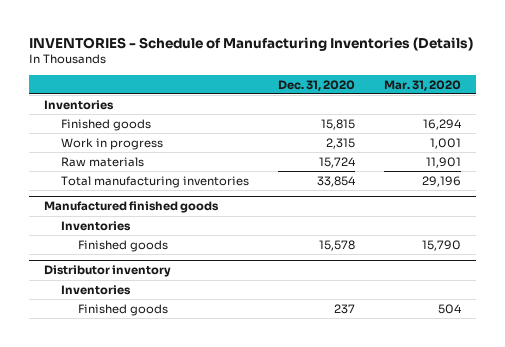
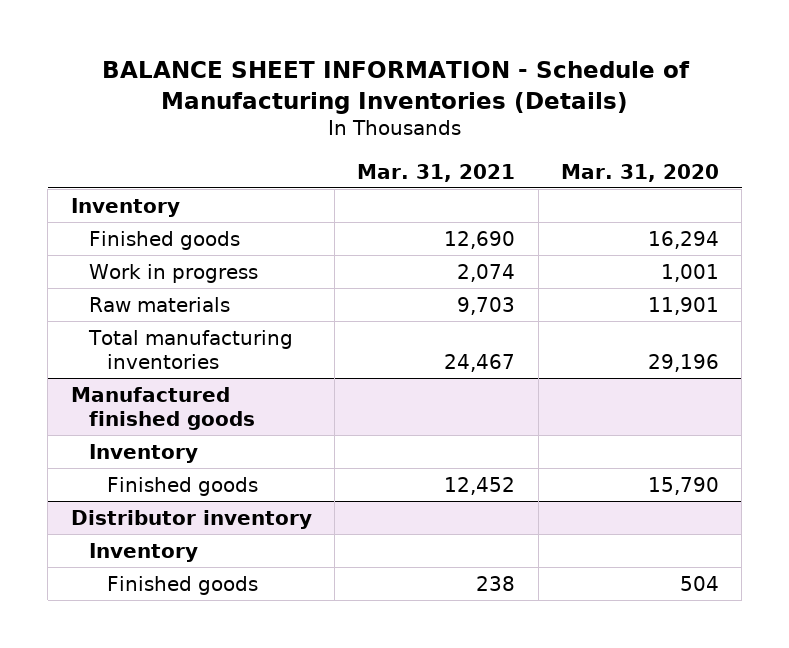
[29,36,474,51] INVENTORIES - Schedule of Manufacturing Inventories (Details) -> [101,61,690,114] BALANCE SHEET INFORMATION - Schedule of Manufacturing Inventories (Details)
[277,79,355,91] Dec. 31, 2020 -> none
none -> [357,163,516,182] Mar. 31, 2021
[43,99,114,110] Inventories -> [70,197,180,217] Inventory
[60,220,131,231] Inventories -> [88,443,198,463] Inventory
[60,284,131,295] Inventories -> [88,542,198,562] Inventory

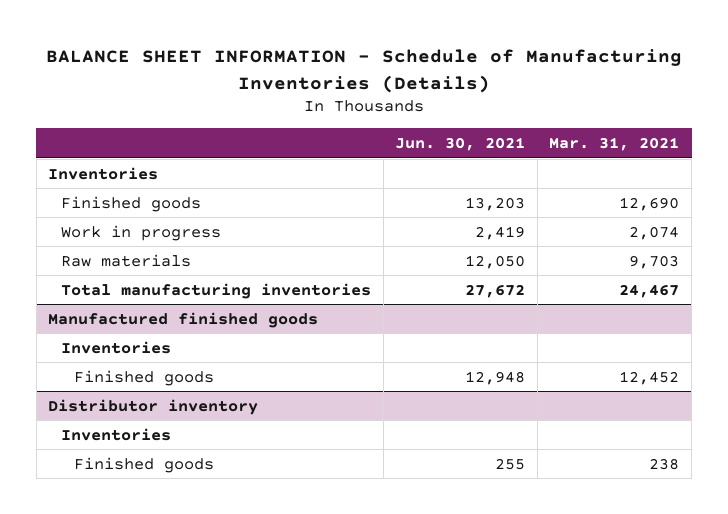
[560,163,719,182] Mar. 31, 2020 -> none
none -> [395,136,526,151] Jun. 30, 2021
[70,197,180,217] Inventory -> [48,166,159,180] Inventories
[88,443,198,463] Inventory -> [61,340,172,354] Inventories
[88,542,198,562] Inventory -> [61,427,172,441] Inventories

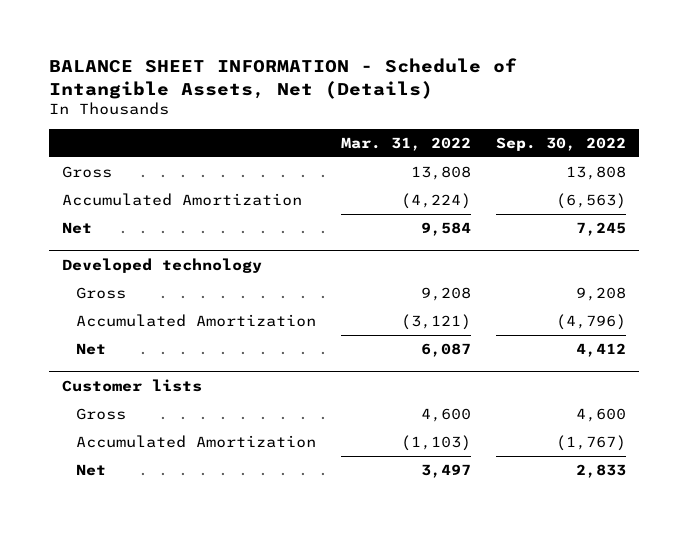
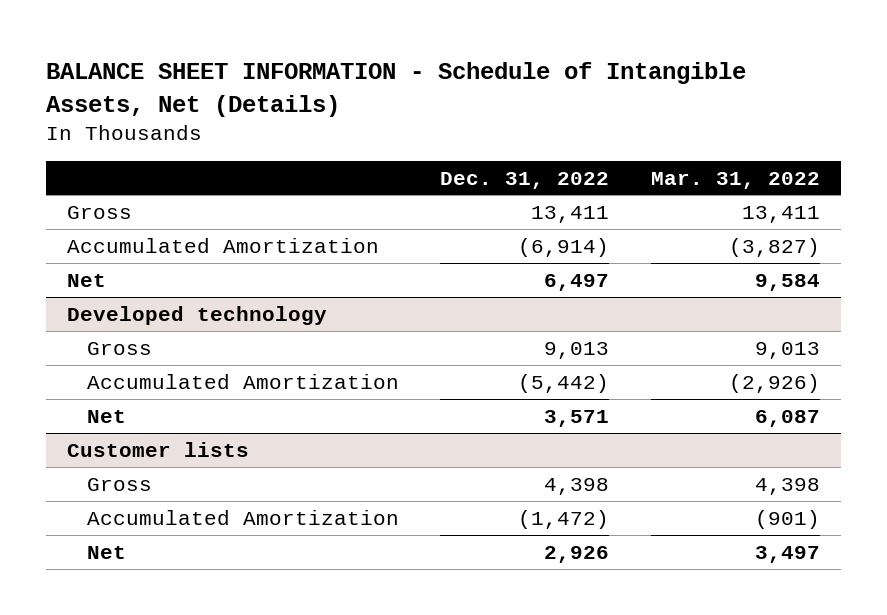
[496,136,627,151] Sep. 30, 2022 -> none
none -> [440,171,610,189] Dec. 31, 2022
[410,166,471,181] 13,808 -> [741,205,820,223] 13,411
[400,193,471,210] (4,224) -> [728,237,820,257] (3,827)
[420,287,471,302] 9,208 -> [754,341,820,359] 9,013
[400,314,471,331] (3,121) -> [728,373,820,393] (2,926)
[420,408,471,423] 4,600 -> [754,477,820,495] 4,398
[400,435,471,452] (1,103) -> [754,509,820,529] (901)

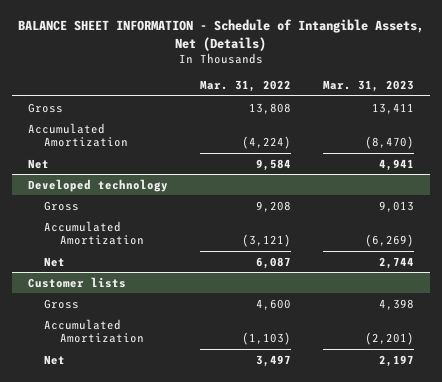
[440,171,610,189] Dec. 31, 2022 -> none
none -> [323,80,415,93] Mar. 31, 2023
[741,205,820,223] 13,411 -> [249,102,292,114] 13,808
[728,237,820,257] (3,827) -> [242,136,292,150] (4,224)
[754,341,820,359] 9,013 -> [256,200,292,212] 9,208
[728,373,820,393] (2,926) -> [242,234,292,248] (3,121)
[754,477,820,495] 4,398 -> [256,298,292,310] 4,600
[754,509,820,529] (901) -> [242,332,292,346] (1,103)

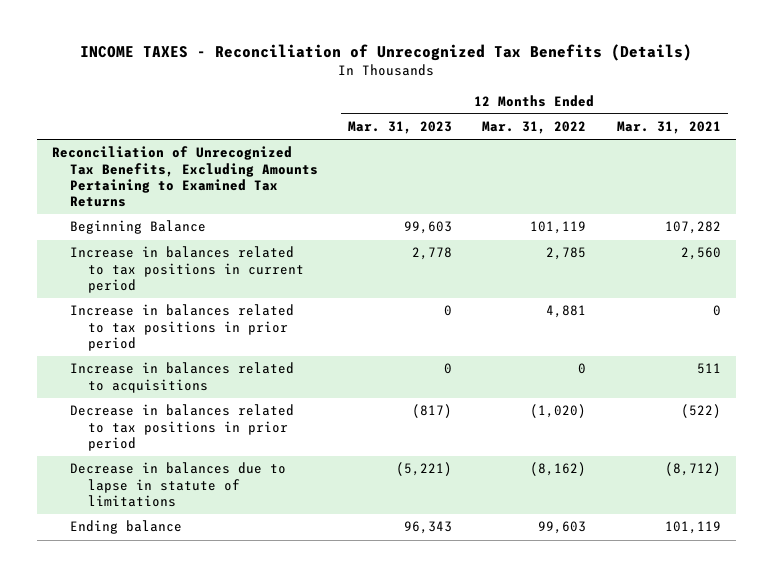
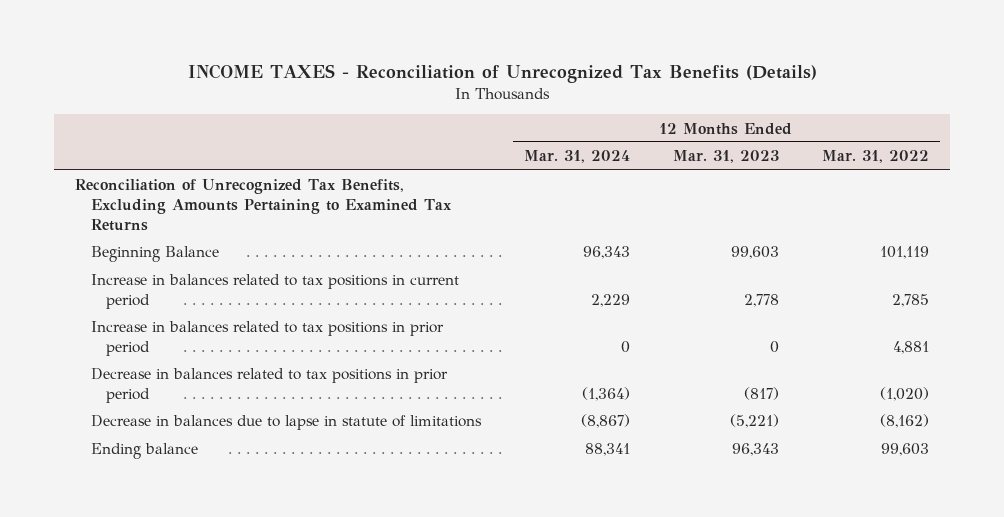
[616,121,721,135] Mar. 31, 2021 -> none
none -> [523,150,630,164] Mar. 31, 2024
[70,362,295,393] Increase in balances related to acquisitions -> none

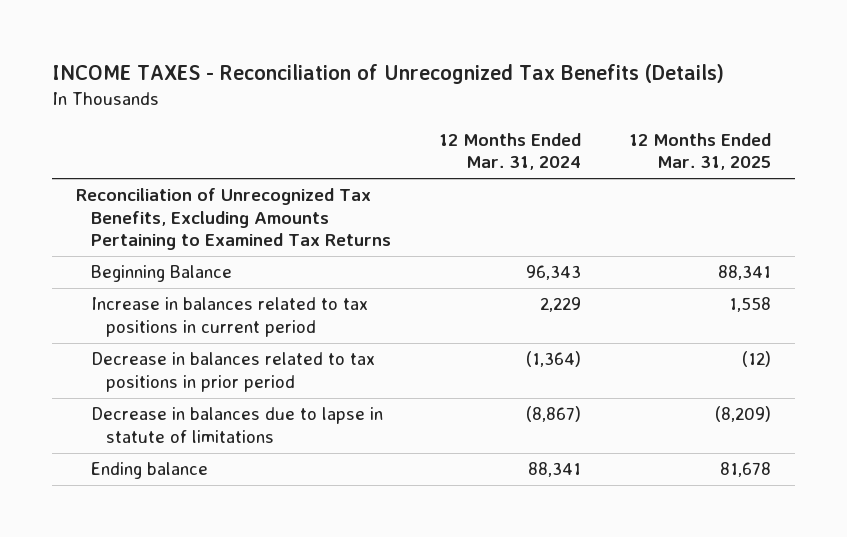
[672,150,779,164] Mar. 31, 2023 -> none
[821,150,929,164] Mar. 31, 2022 -> none
none -> [628,132,771,171] 12 Months Ended Mar. 31, 2025
[90,321,444,356] Increase in balances related to tax positions in prior period -> none

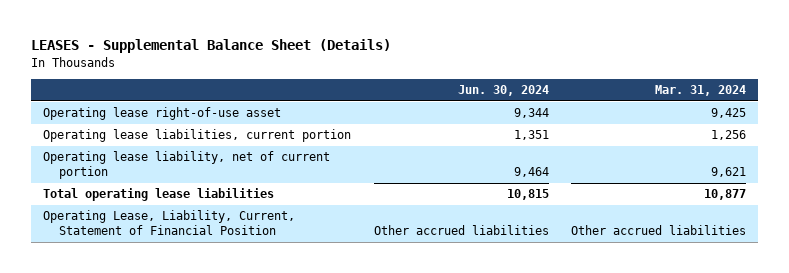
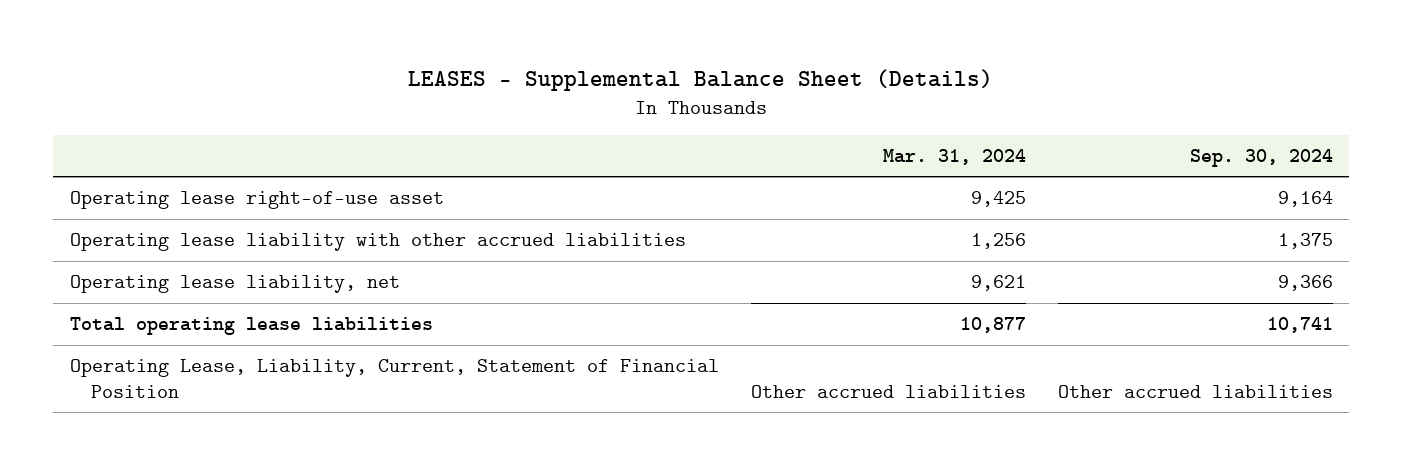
[457,85,549,97] Jun. 30, 2024 -> none
none -> [1189,148,1333,167] Sep. 30, 2024
[42,129,351,143] Operating lease liabilities, current portion -> [69,233,686,252] Operating lease liability with other accrued liabilities
[42,151,330,180] Operating lease liability, net of current portion -> [69,275,400,294] Operating lease liability, net

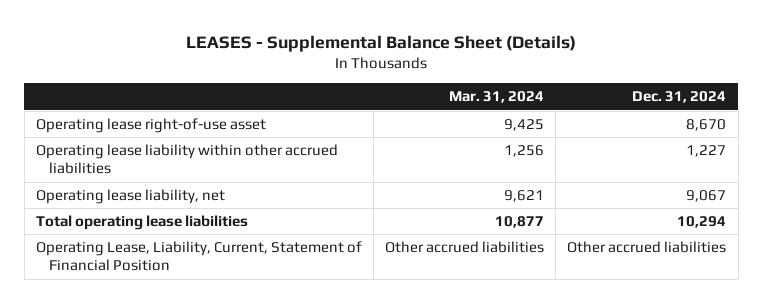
[1189,148,1333,167] Sep. 30, 2024 -> none
none -> [632,91,727,104] Dec. 31, 2024
[69,233,686,252] Operating lease liability with other accrued liabilities -> [35,144,338,175] Operating lease liability within other accrued liabilities

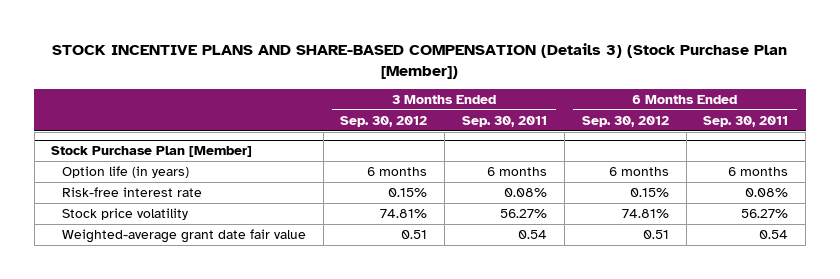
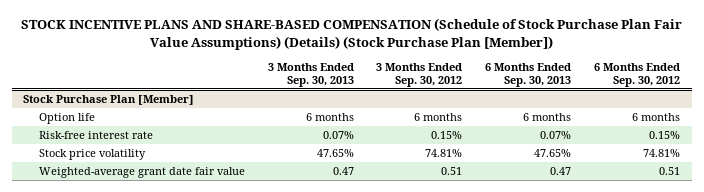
[51,42,787,79] STOCK INCENTIVE PLANS AND SHARE-BASED COMPENSATION (Details 3) (Stock Purchase Plan [Member]) -> [20,18,682,50] STOCK INCENTIVE PLANS AND SHARE-BASED COMPENSATION (Schedule of Stock Purchase Plan Fair Value Assumptions) (Details) (Stock Purchase Plan [Member])
[462,115,548,127] Sep. 30, 2011 -> none
[703,115,789,127] Sep. 30, 2011 -> none
none -> [267,62,354,88] 3 Months Ended Sep. 30, 2013
none -> [485,62,572,88] 6 Months Ended Sep. 30, 2013
[61,165,189,178] Option life (in years) -> [38,112,95,124] Option life

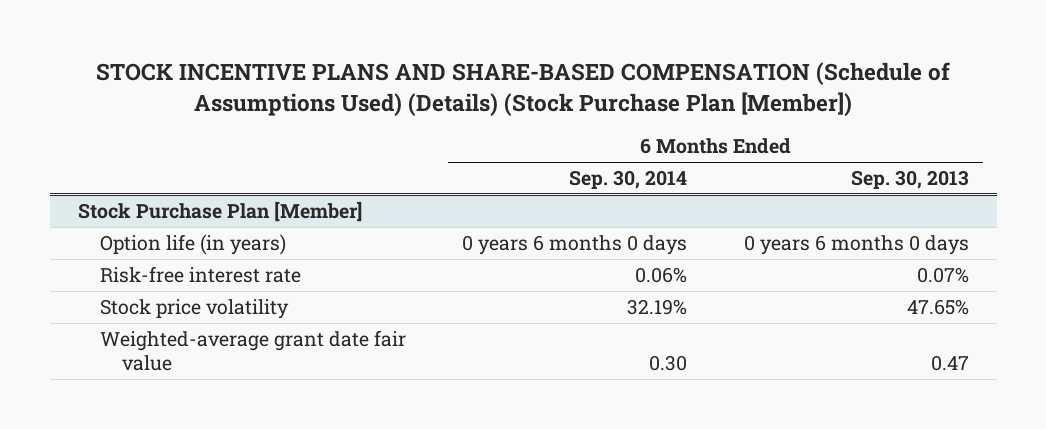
[20,18,682,50] STOCK INCENTIVE PLANS AND SHARE-BASED COMPENSATION (Schedule of Stock Purchase Plan Fair Value Assumptions) (Details) (Stock Purchase Plan [Member]) -> [96,62,951,116] STOCK INCENTIVE PLANS AND SHARE-BASED COMPENSATION (Schedule of Assumptions Used) (Details) (Stock Purchase Plan [Member])
[267,62,354,88] 3 Months Ended Sep. 30, 2013 -> none
[376,62,463,88] 3 Months Ended Sep. 30, 2012 -> none
[594,62,681,88] 6 Months Ended Sep. 30, 2012 -> none
none -> [569,170,688,190] Sep. 30, 2014
[38,112,95,124] Option life -> [99,233,286,255] Option life (in years)
[523,112,572,121] 6 months -> [743,234,969,255] 0 years 6 months 0 days

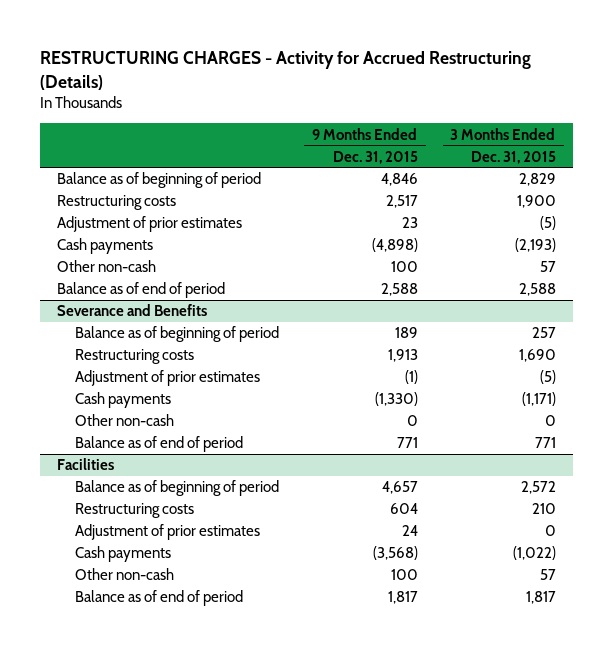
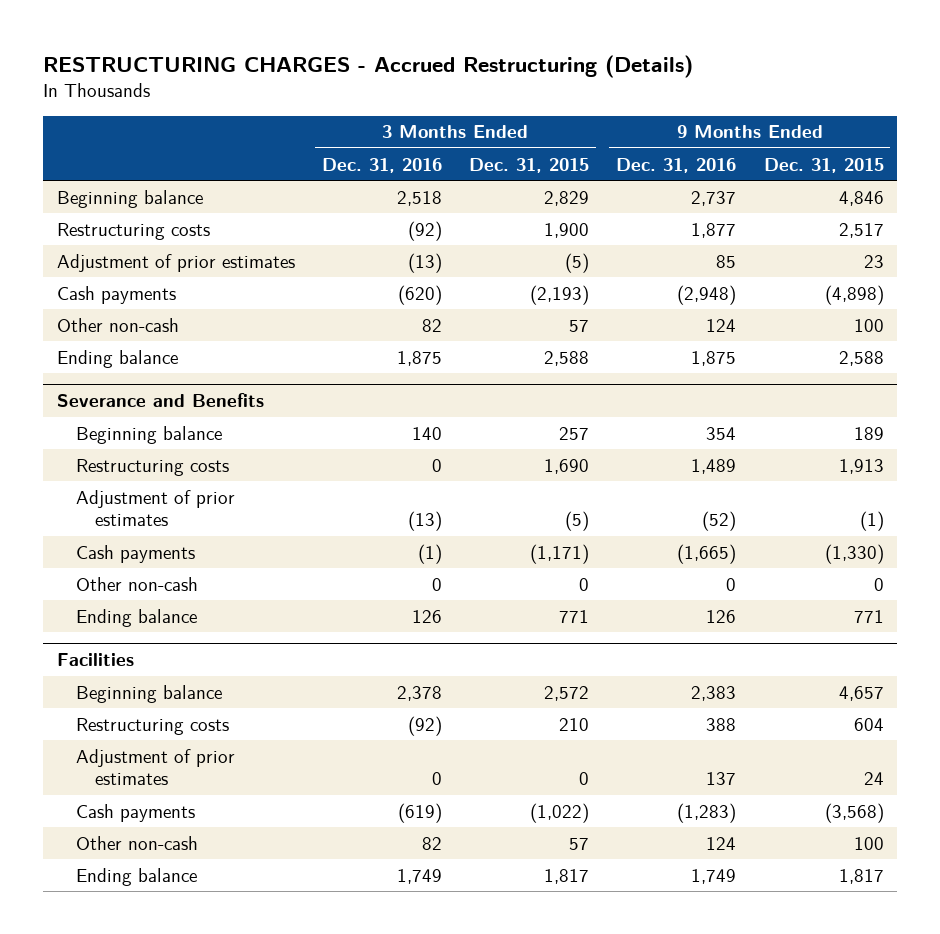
[40,51,532,90] RESTRUCTURING CHARGES - Activity for Accrued Restructuring (Details) -> [43,54,694,78] RESTRUCTURING CHARGES - Accrued Restructuring (Details)
none -> [321,157,442,173] Dec. 31, 2016
none -> [616,157,737,173] Dec. 31, 2016
[57,172,262,189] Balance as of beginning of period -> [56,189,203,208] Beginning balance
[57,282,226,299] Balance as of end of period -> [56,349,178,368] Ending balance
[75,326,280,343] Balance as of beginning of period -> [75,425,222,444] Beginning balance
[75,436,244,453] Balance as of end of period -> [75,608,197,627] Ending balance
[75,480,280,497] Balance as of beginning of period -> [75,684,222,703] Beginning balance
[75,590,244,607] Balance as of end of period -> [75,867,197,886] Ending balance

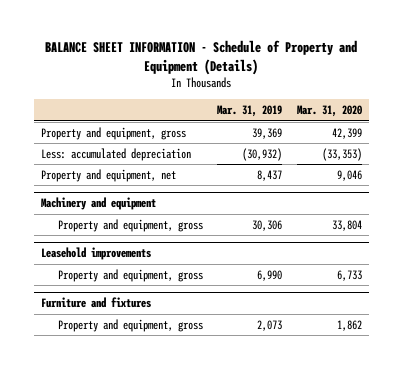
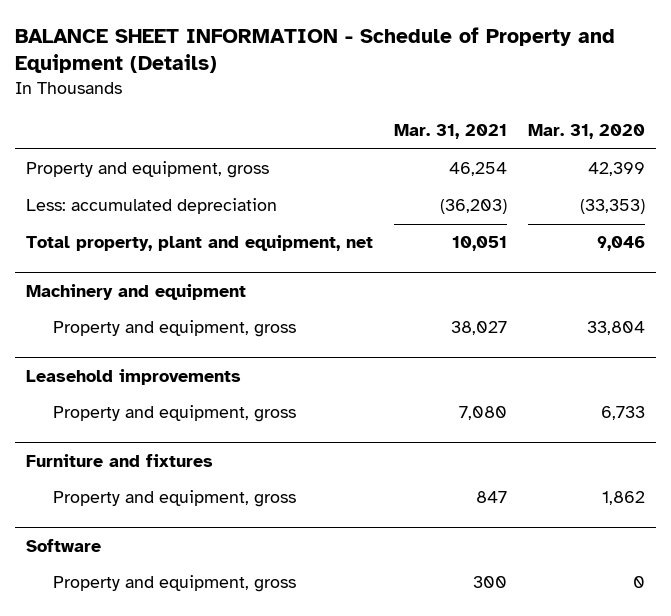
[217,105,283,118] Mar. 31, 2019 -> none
none -> [394,124,508,140] Mar. 31, 2021
[40,168,176,182] Property and equipment, net -> [26,235,374,252] Total property, plant and equipment, net
none -> [26,538,102,552] Software
none -> [53,575,297,593] Property and equipment, gross

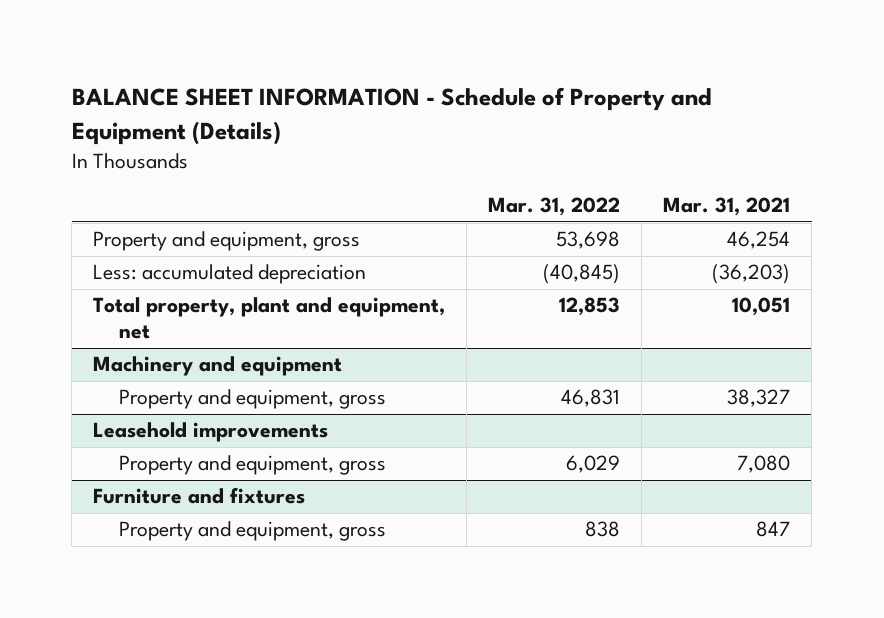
[528,124,646,140] Mar. 31, 2020 -> none
none -> [488,197,621,217] Mar. 31, 2022
[451,321,508,336] 38,027 -> [727,389,791,408] 38,327
[26,538,102,552] Software -> none
[53,575,297,593] Property and equipment, gross -> none

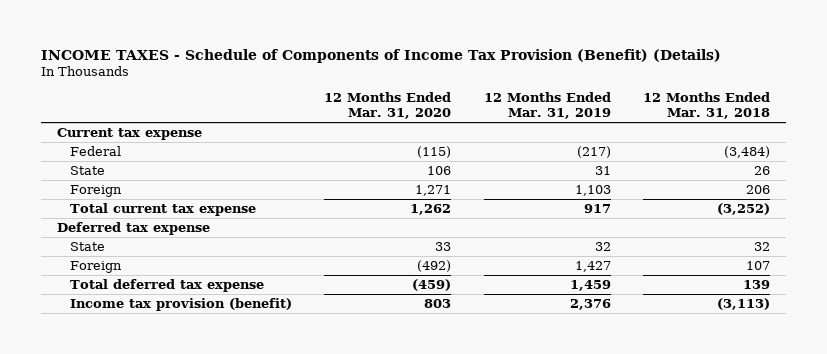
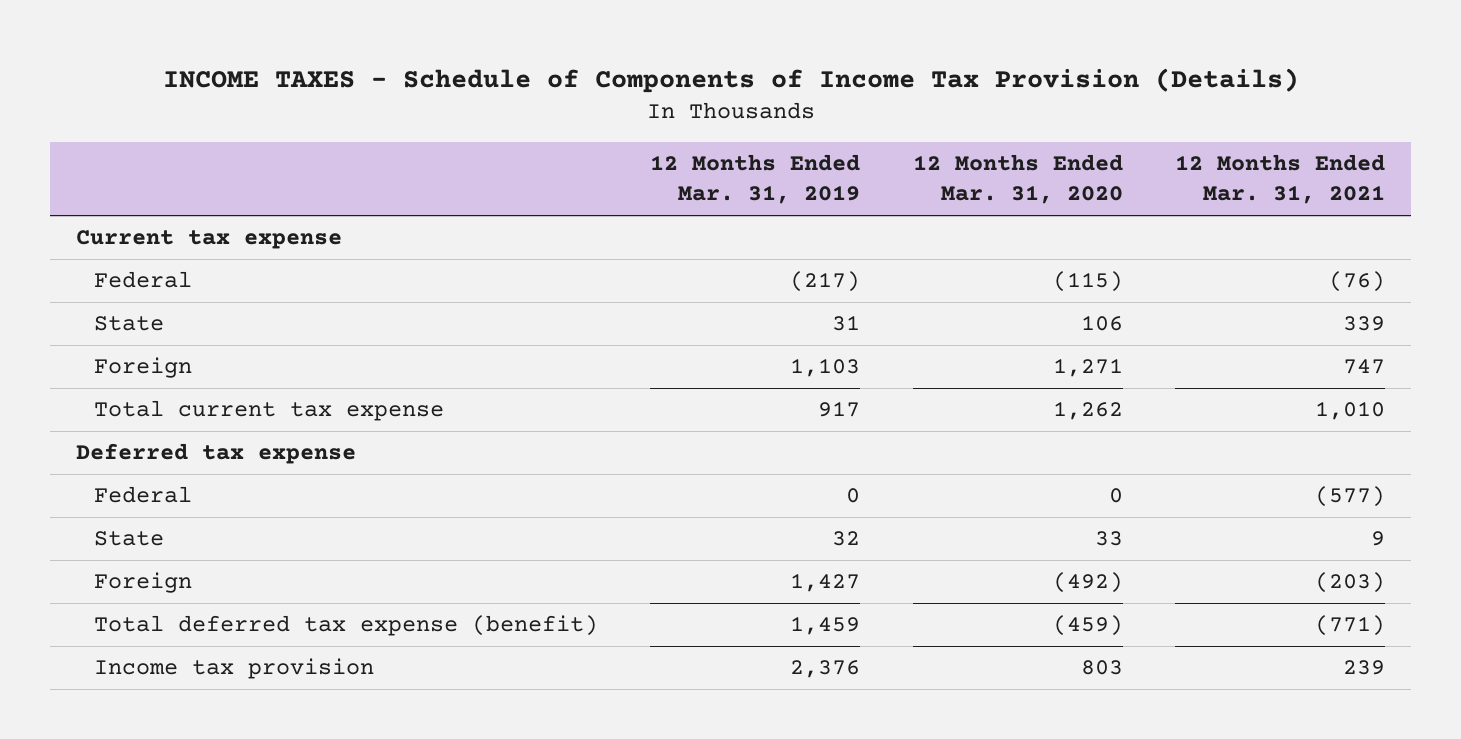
[40,48,721,63] INCOME TAXES - Schedule of Components of Income Tax Provision (Benefit) (Details) -> [162,67,1299,93] INCOME TAXES - Schedule of Components of Income Tax Provision (Details)
[643,92,771,120] 12 Months Ended Mar. 31, 2018 -> none
none -> [1174,154,1385,205] 12 Months Ended Mar. 31, 2021
none -> [93,486,192,504] Federal
[69,278,264,292] Total deferred tax expense -> [93,615,598,637] Total deferred tax expense (benefit)
[69,297,292,311] Income tax provision (benefit) -> [93,658,374,680] Income tax provision

